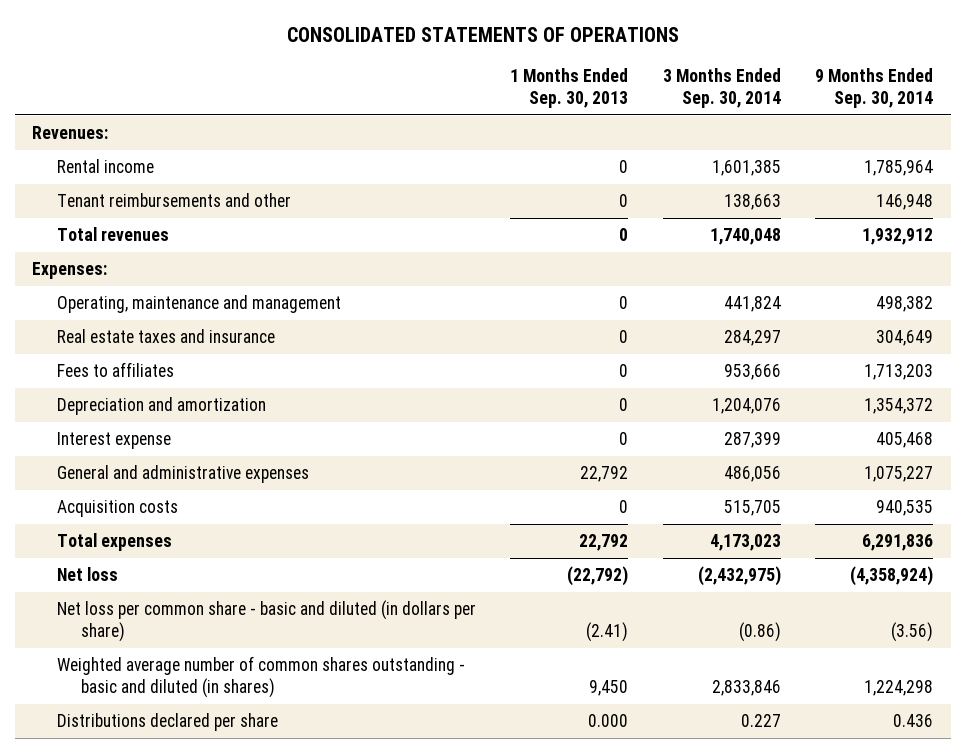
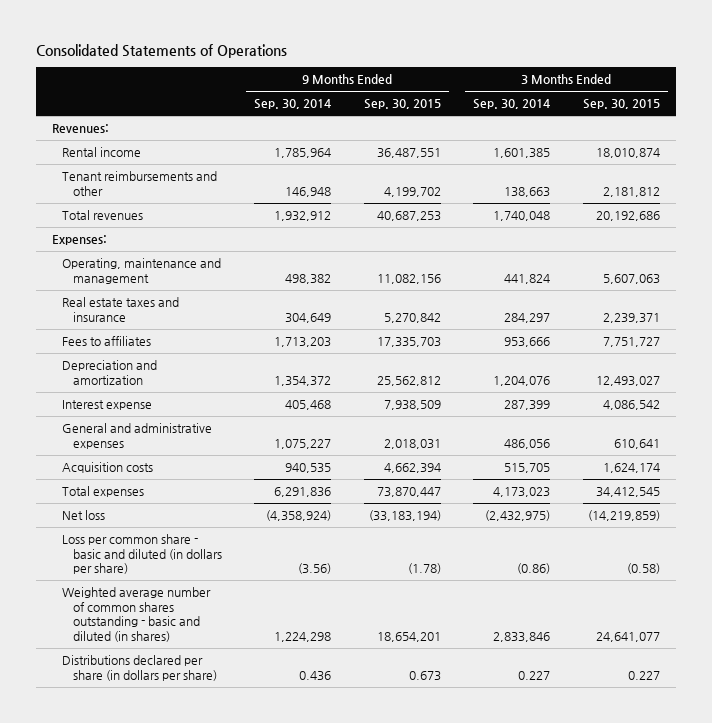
[286,26,679,42] CONSOLIDATED STATEMENTS OF OPERATIONS -> [35,43,287,58] Consolidated Statements of Operations
[510,68,629,108] 1 Months Ended Sep. 30, 2013 -> none
none -> [363,99,441,110] Sep. 30, 2015
none -> [582,99,660,110] Sep. 30, 2015
[56,600,476,642] Net loss per common share - basic and diluted (in dollars per share) -> [62,534,222,575] Loss per common share - basic and diluted (in dollars per share)
[56,713,278,732] Distributions declared per share -> [62,655,217,681] Distributions declared per share (in dollars per share)

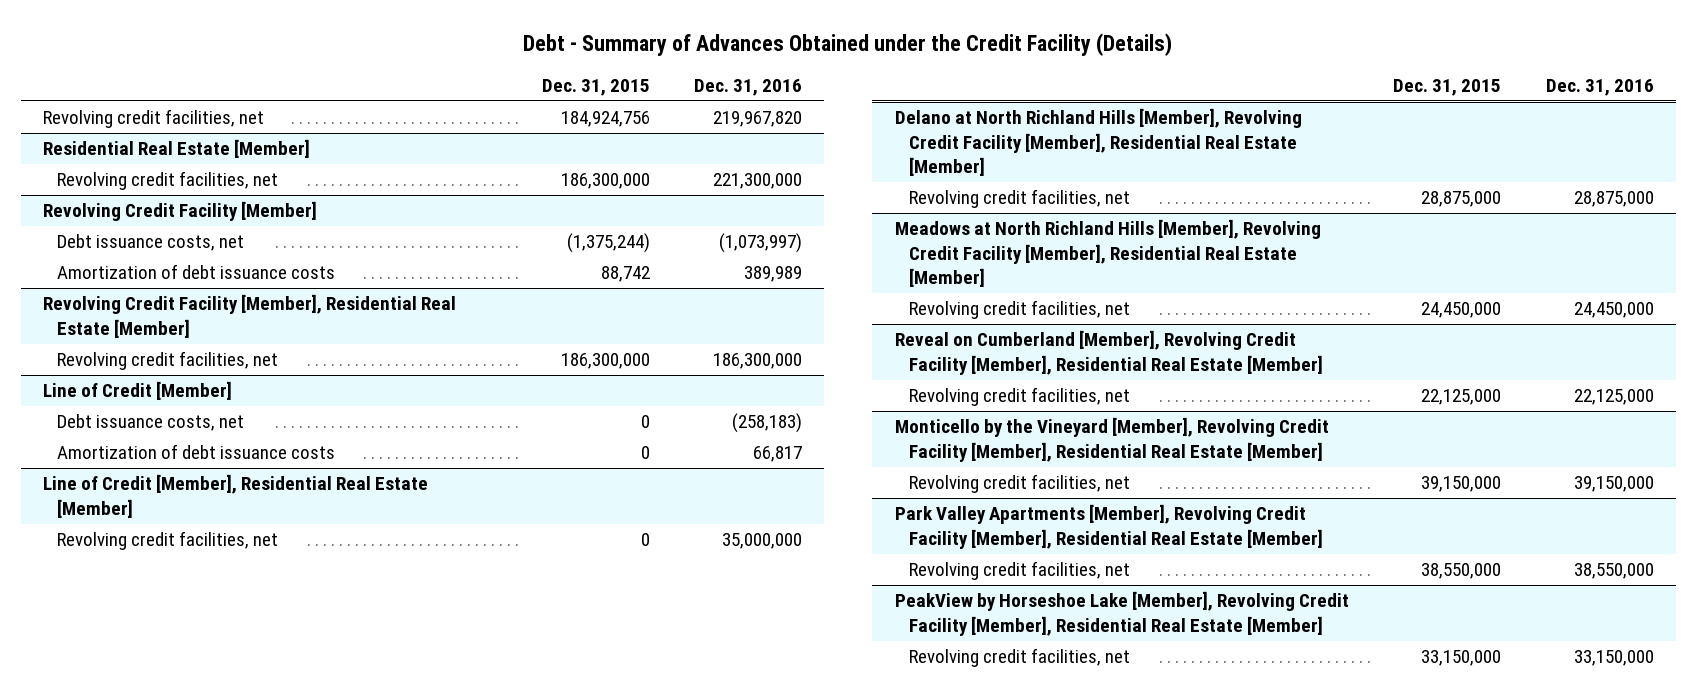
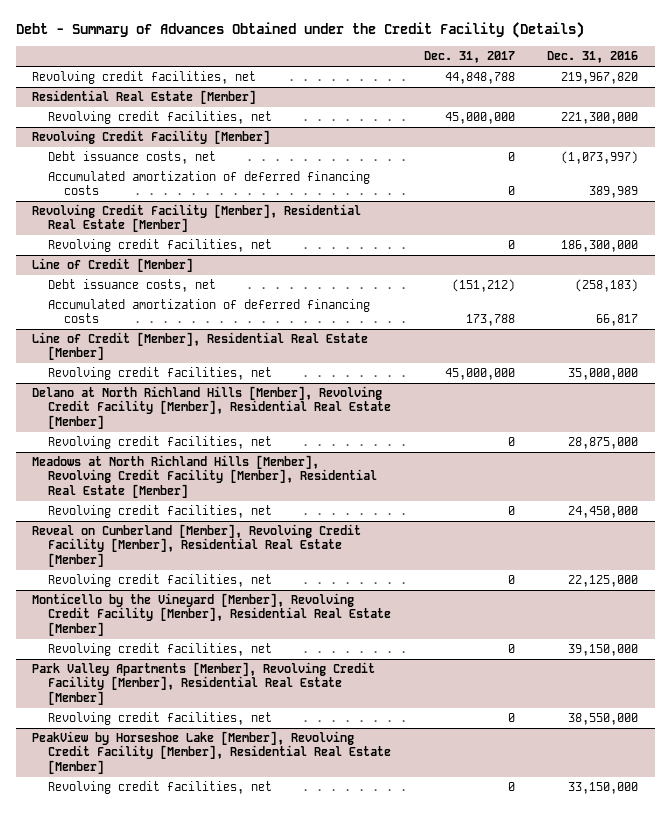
[541,79,650,97] Dec. 31, 2015 -> none
none -> [423,51,515,64] Dec. 31, 2017
[57,264,336,280] Amortization of debt issuance costs -> [48,171,371,196] Accumulated amortization of deferred financing costs
[57,444,336,460] Amortization of debt issuance costs -> [48,299,371,324] Accumulated amortization of deferred financing costs

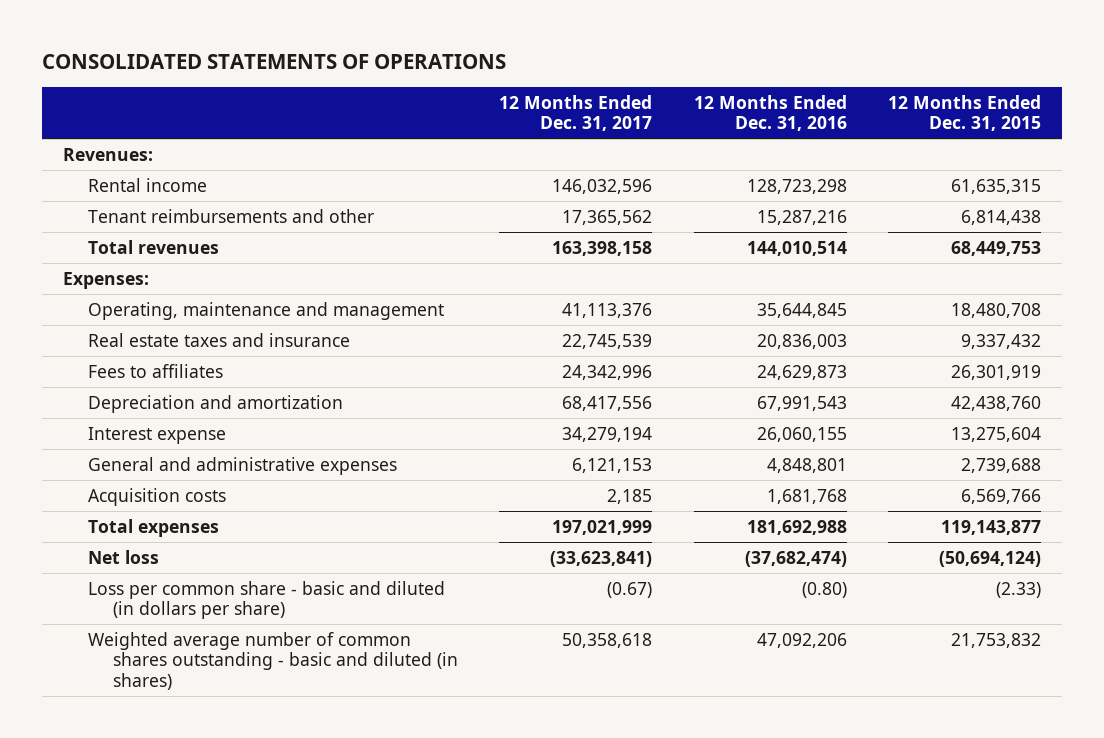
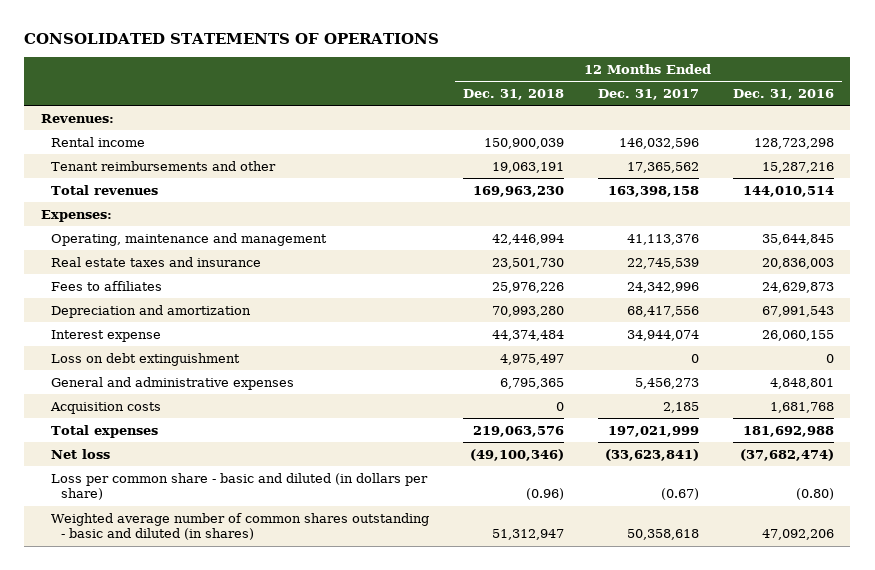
[888,94,1042,132] 12 Months Ended Dec. 31, 2015 -> none
none -> [463,88,565,100] Dec. 31, 2018
[562,426,653,442] 34,279,194 -> [626,329,699,341] 34,944,074
none -> [51,352,241,366] Loss on debt extinguishment
[572,457,653,473] 6,121,153 -> [634,377,699,389] 5,456,273

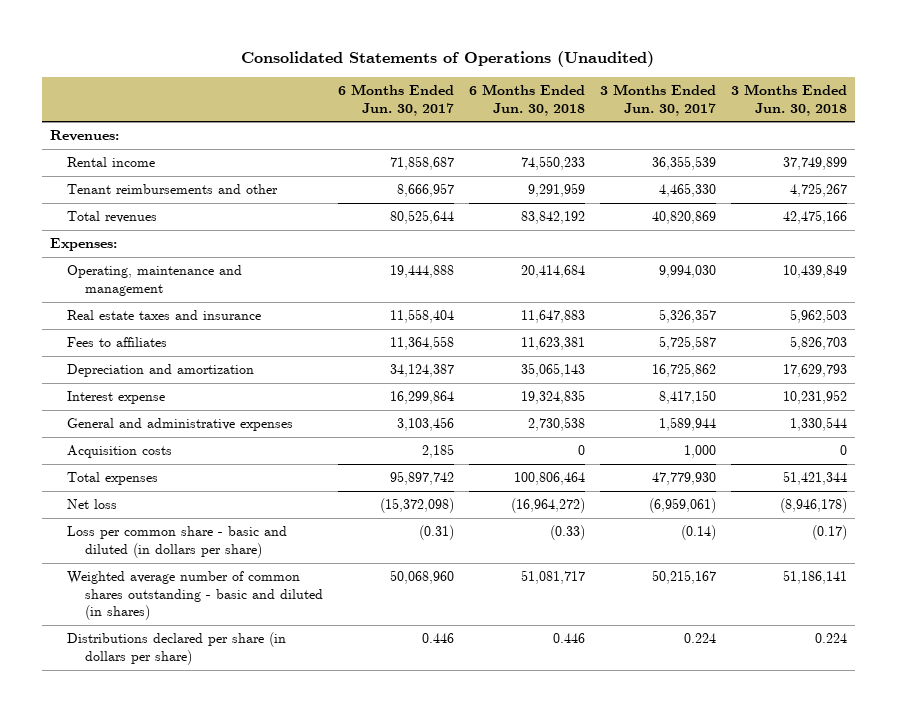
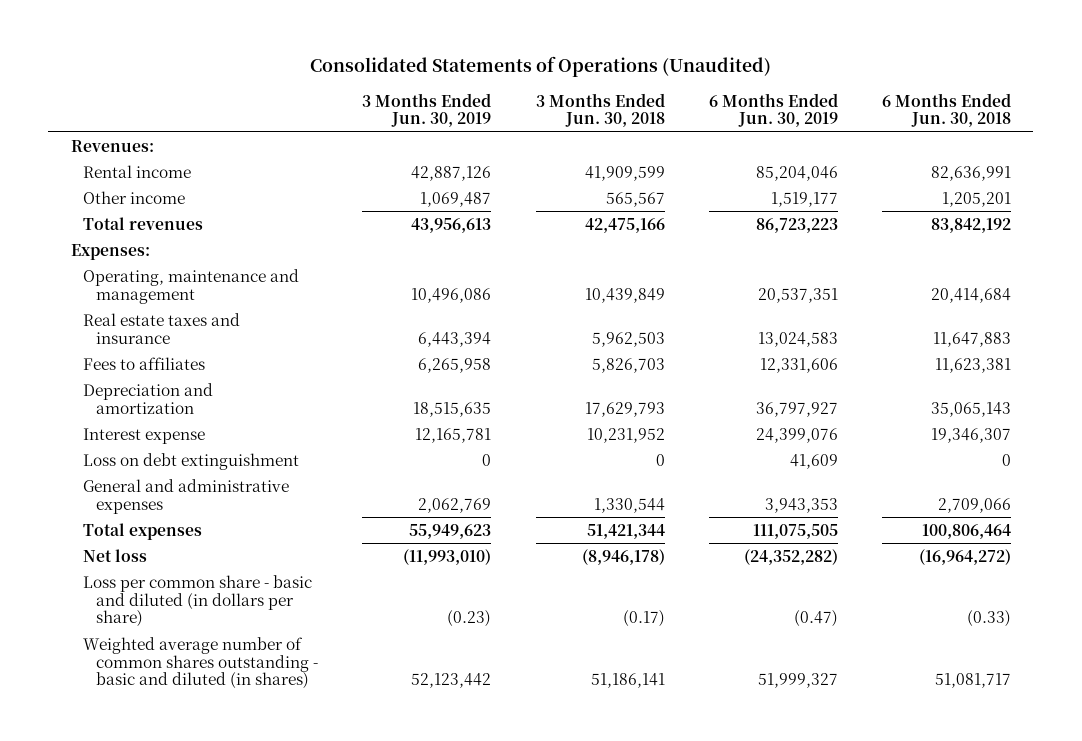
[337,84,454,116] 6 Months Ended Jun. 30, 2017 -> none
[599,84,716,116] 3 Months Ended Jun. 30, 2017 -> none
none -> [362,92,492,128] 3 Months Ended Jun. 30, 2019
none -> [708,92,838,128] 6 Months Ended Jun. 30, 2019
[520,156,585,171] 74,550,233 -> [931,165,1012,181] 82,636,991
[782,157,847,171] 37,749,899 -> [584,165,665,181] 41,909,599
[67,184,279,195] Tenant reimbursements and other -> [83,190,186,204] Other income
[527,183,585,198] 9,291,959 -> [942,191,1012,207] 1,205,201
[789,183,847,198] 4,725,267 -> [605,191,665,207] 565,567
[67,445,173,459] Acquisition costs -> none
[520,390,585,405] 19,324,835 -> [931,427,1012,443] 19,346,307
none -> [83,452,300,470] Loss on debt extinguishment
[527,417,585,432] 2,730,538 -> [938,497,1012,513] 2,709,066
[67,632,287,665] Distributions declared per share (in dollars per share) -> none

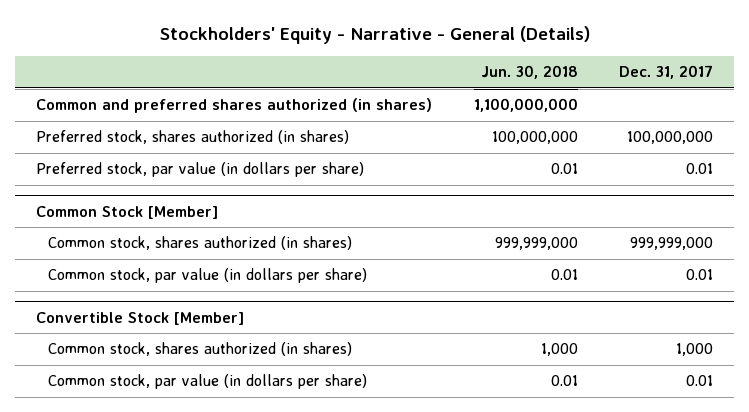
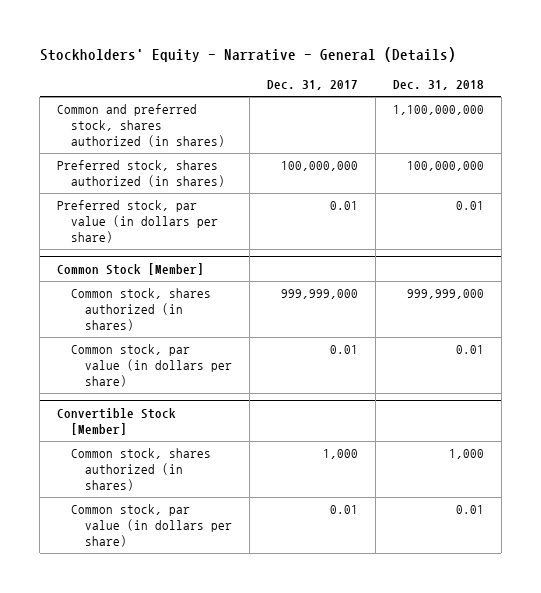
[480,65,578,80] Jun. 30, 2018 -> none
none -> [392,80,484,91] Dec. 31, 2018
[35,98,432,114] Common and preferred shares authorized (in shares) -> [57,104,226,147] Common and preferred stock, shares authorized (in shares)

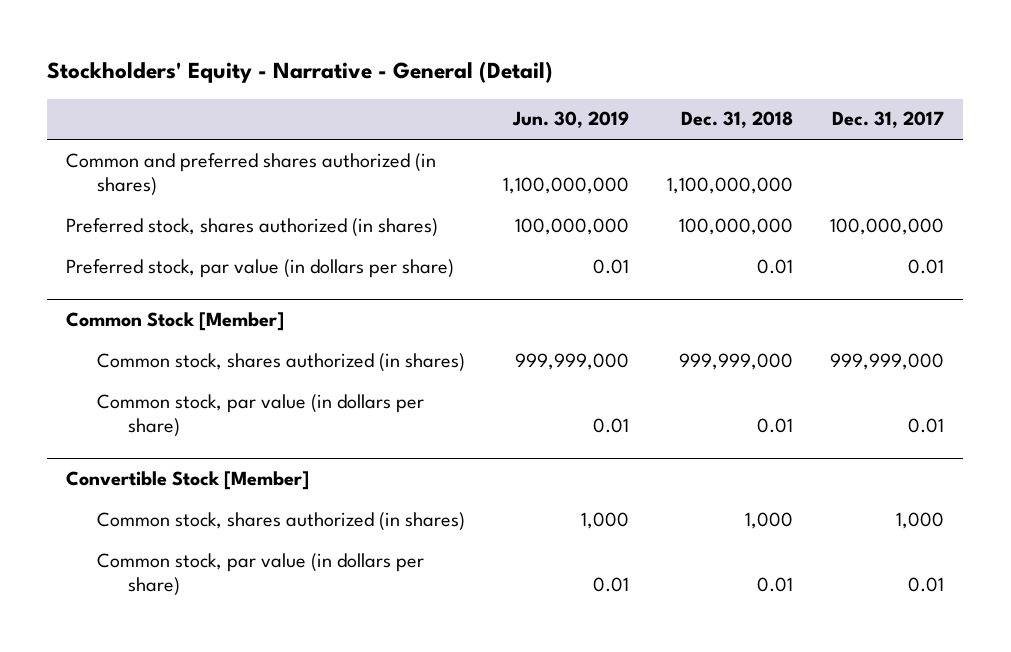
[39,47,456,63] Stockholders' Equity - Narrative - General (Details) -> [47,61,554,84] Stockholders' Equity - Narrative - General (Detail)
none -> [511,111,629,129] Jun. 30, 2019
[57,104,226,147] Common and preferred stock, shares authorized (in shares) -> [66,152,437,197] Common and preferred shares authorized (in shares)

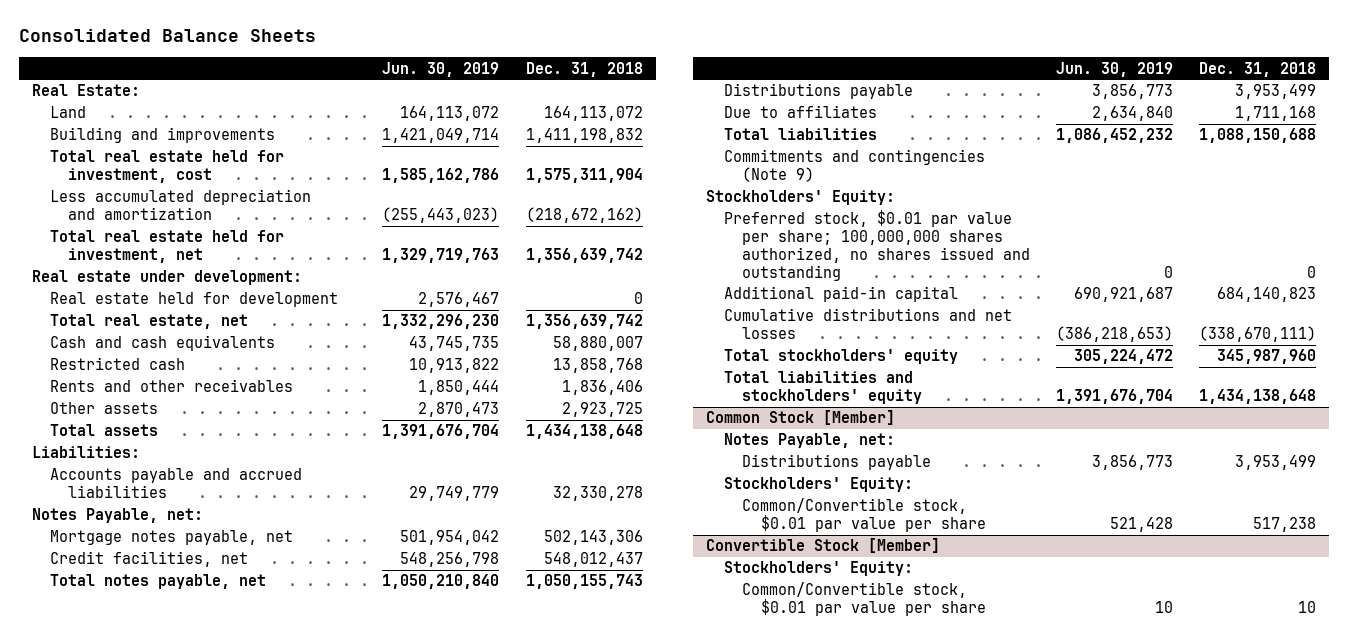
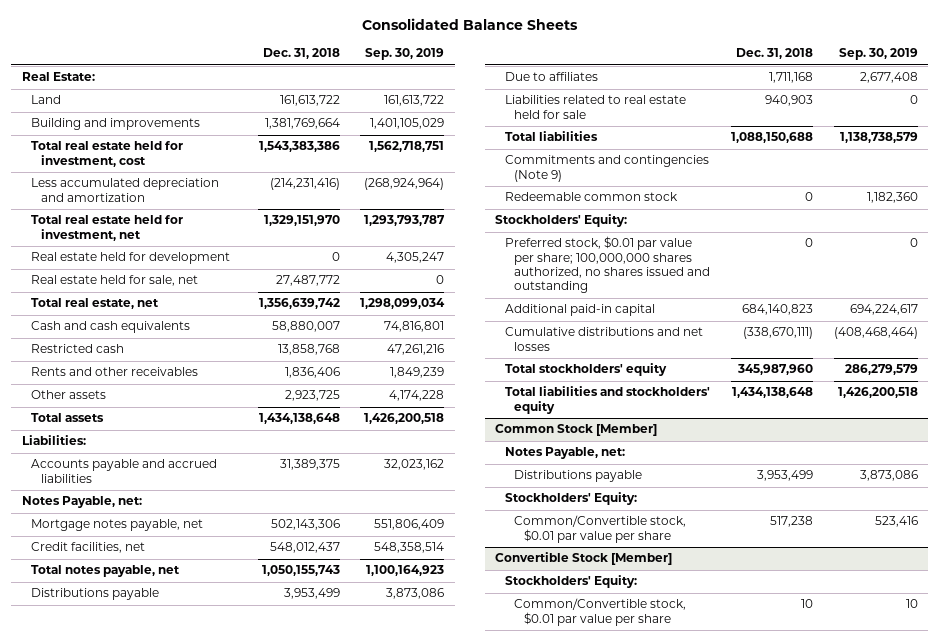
[382,61,500,77] Jun. 30, 2019 -> none
none -> [365,48,445,61] Sep. 30, 2019
[32,270,303,286] Real estate under development: -> none
[543,106,643,122] 164,113,072 -> [279,95,340,107] 161,613,722
[525,128,643,144] 1,411,198,832 -> [264,118,340,130] 1,381,769,664
[525,168,643,184] 1,575,311,904 -> [258,141,340,153] 1,543,383,386
[525,207,643,224] (218,672,162) -> [269,178,340,191] (214,231,416)
[525,248,643,264] 1,356,639,742 -> [263,215,340,227] 1,329,151,970
none -> [31,275,199,287] Real estate held for sale, net
[552,486,643,502] 32,330,278 -> [279,459,340,471] 31,389,375
none -> [504,95,686,119] Liabilities related to real estate held for sale
none -> [504,192,678,202] Redeemable common stock

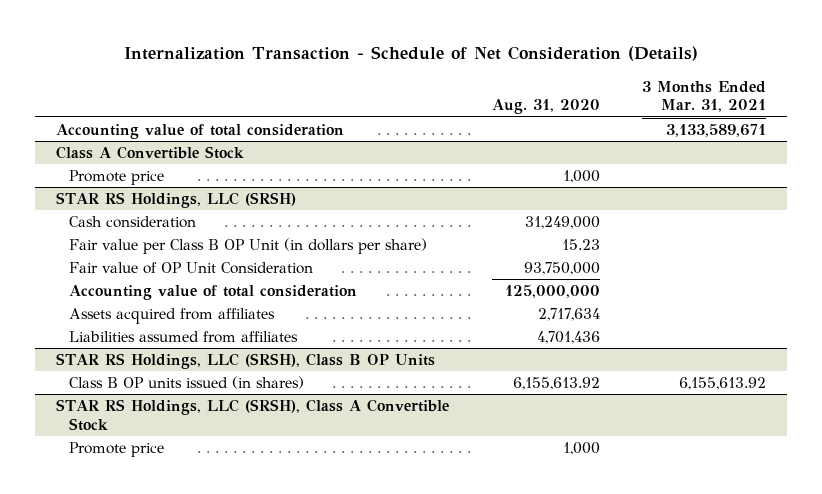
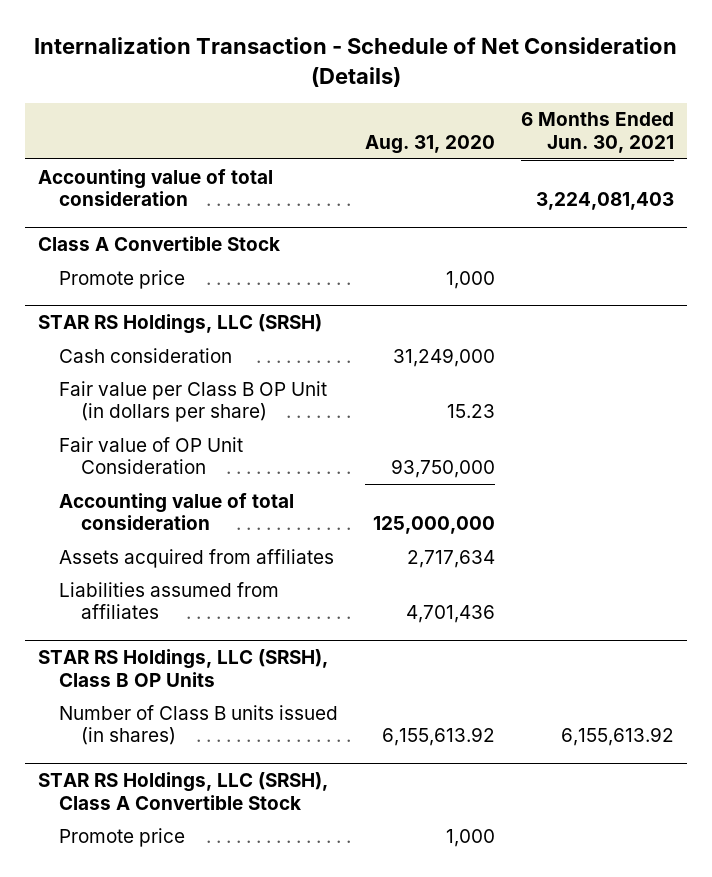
[642,80,767,113] 3 Months Ended Mar. 31, 2021 -> none
none -> [520,112,674,154] 6 Months Ended Jun. 30, 2021
[68,375,304,389] Class B OP units issued (in shares) -> [59,704,339,746] Number of Class B units issued (in shares)

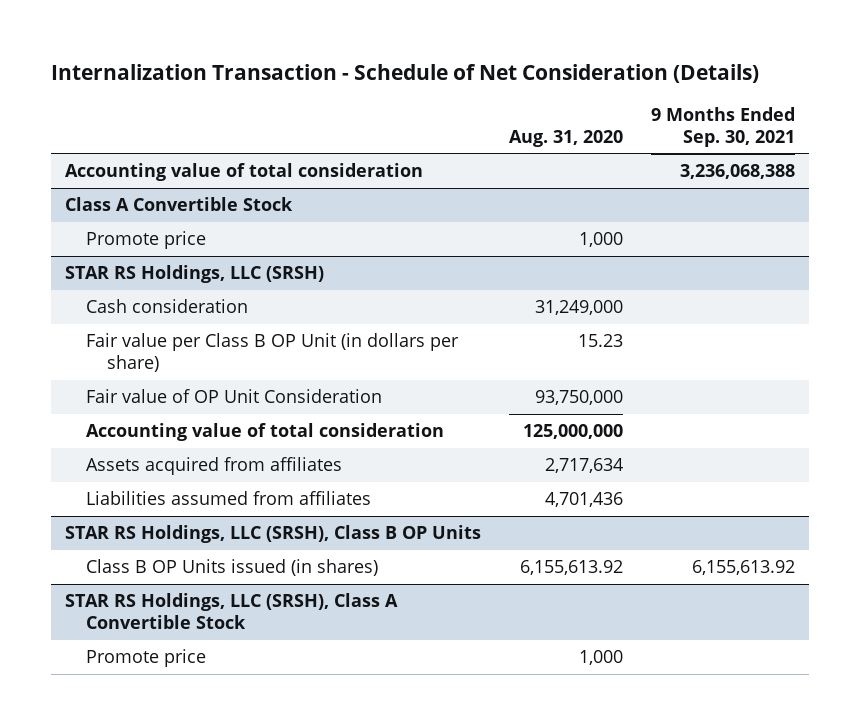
[520,112,674,154] 6 Months Ended Jun. 30, 2021 -> none
none -> [651,106,796,147] 9 Months Ended Sep. 30, 2021
[59,704,339,746] Number of Class B units issued (in shares) -> [86,559,379,577] Class B OP Units issued (in shares)

